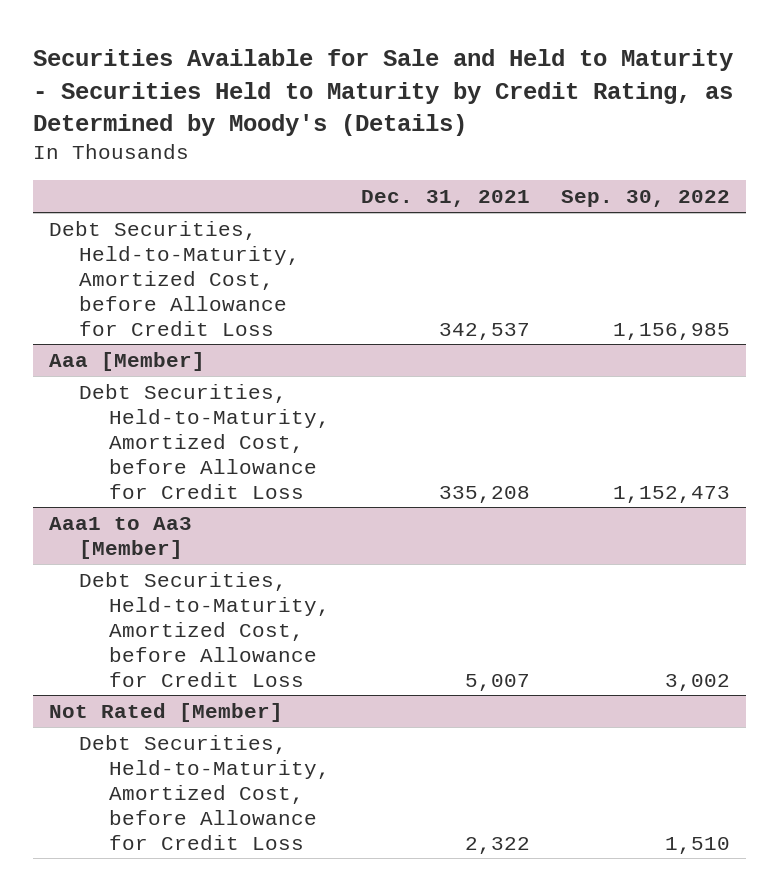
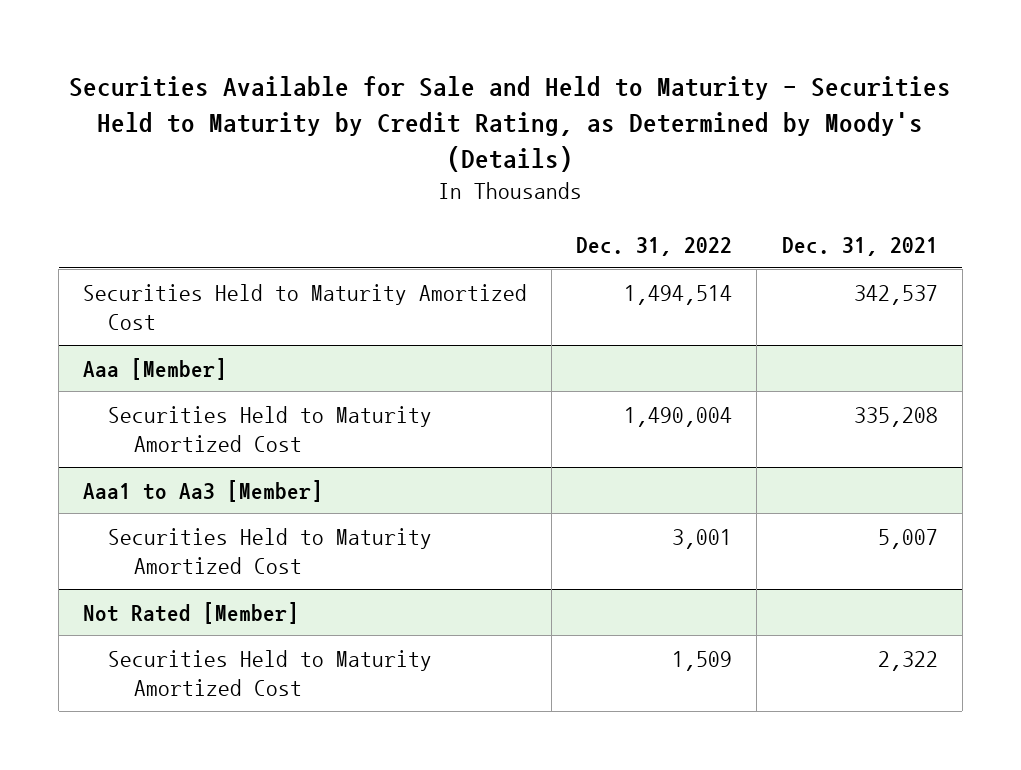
[561,190,731,208] Sep. 30, 2022 -> none
none -> [576,237,733,257] Dec. 31, 2022
[49,220,300,336] Debt Securities, Held-to-Maturity, Amortized Cost, before Allowance for Credit Loss -> [83,283,528,331] Securities Held to Maturity Amortized Cost
[78,383,330,499] Debt Securities, Held-to-Maturity, Amortized Cost, before Allowance for Credit Loss -> [108,405,433,453] Securities Held to Maturity Amortized Cost
[78,571,330,687] Debt Securities, Held-to-Maturity, Amortized Cost, before Allowance for Credit Loss -> [108,527,433,575] Securities Held to Maturity Amortized Cost
[78,734,330,850] Debt Securities, Held-to-Maturity, Amortized Cost, before Allowance for Credit Loss -> [108,649,433,697] Securities Held to Maturity Amortized Cost

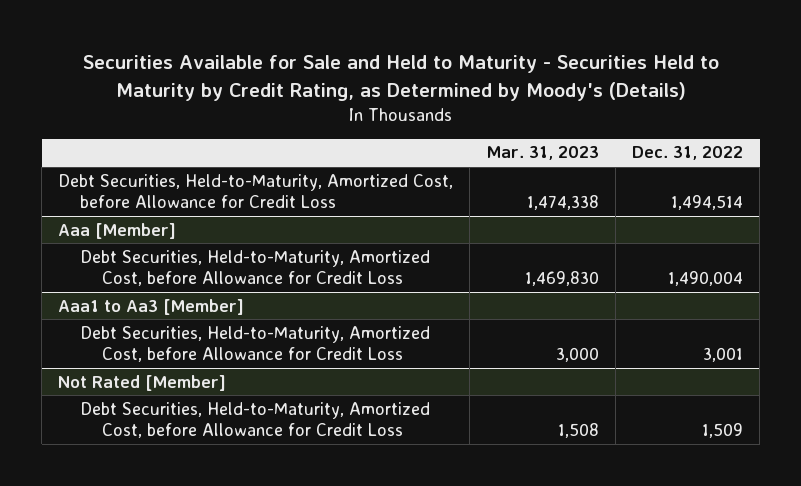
[781,237,938,257] Dec. 31, 2021 -> none
none -> [486,146,600,161] Mar. 31, 2023
[83,283,528,331] Securities Held to Maturity Amortized Cost -> [58,173,454,208] Debt Securities, Held-to-Maturity, Amortized Cost, before Allowance for Credit Loss
[108,405,433,453] Securities Held to Maturity Amortized Cost -> [80,249,431,286] Debt Securities, Held-to-Maturity, Amortized Cost, before Allowance for Credit Loss
[108,527,433,575] Securities Held to Maturity Amortized Cost -> [80,325,431,362] Debt Securities, Held-to-Maturity, Amortized Cost, before Allowance for Credit Loss
[108,649,433,697] Securities Held to Maturity Amortized Cost -> [80,401,431,438] Debt Securities, Held-to-Maturity, Amortized Cost, before Allowance for Credit Loss

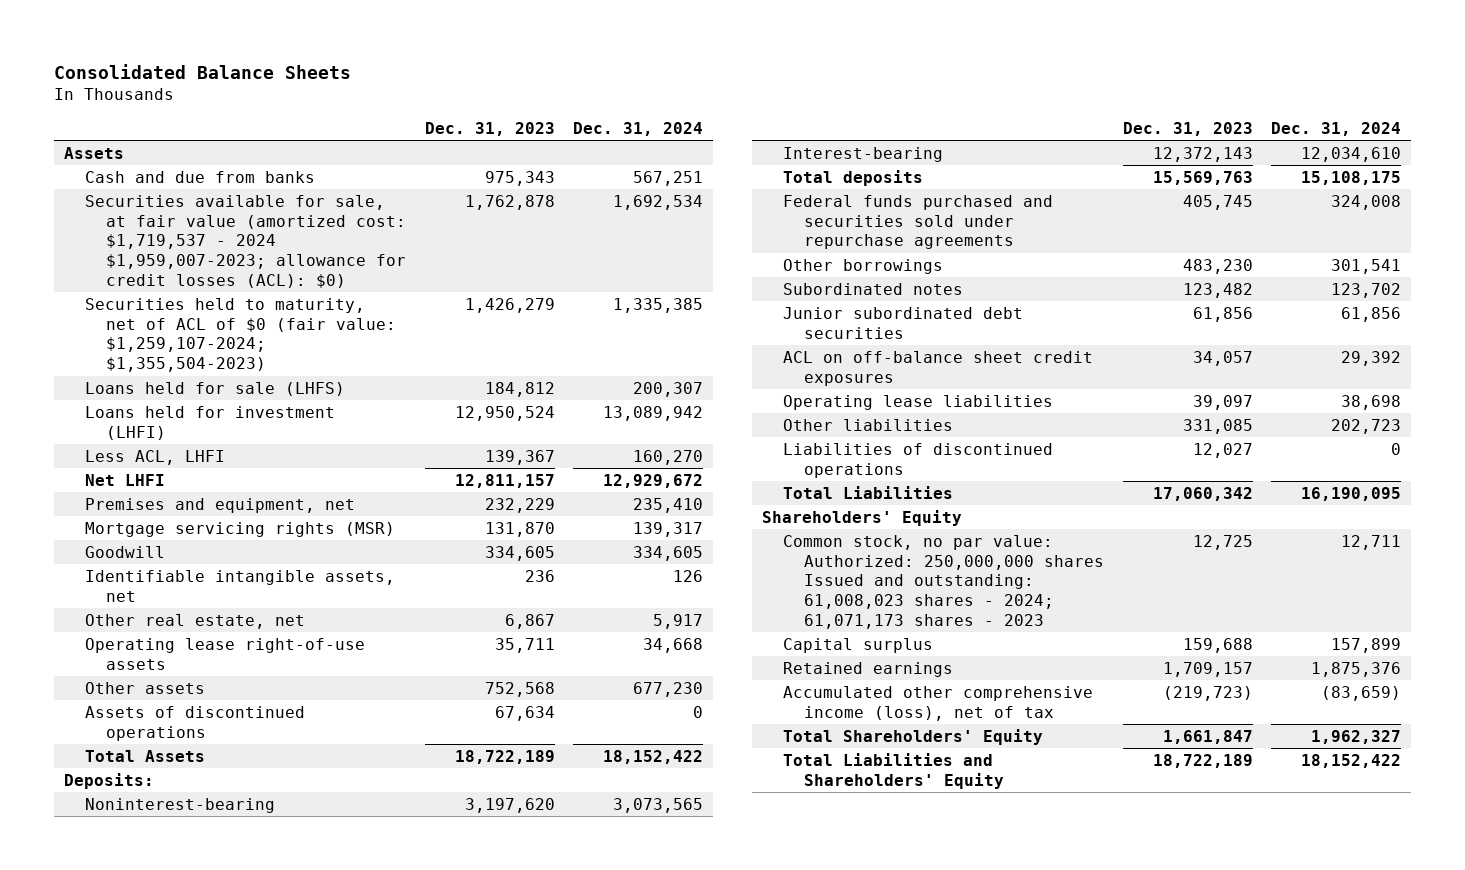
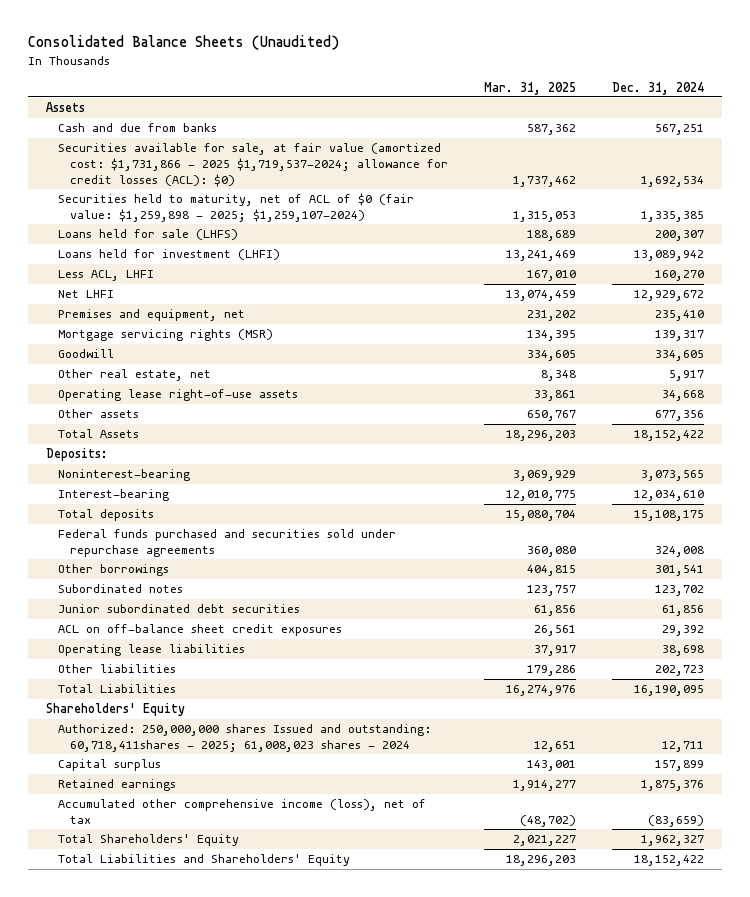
[54,63,352,79] Consolidated Balance Sheets -> [27,35,339,51] Consolidated Balance Sheets (Unaudited)
[424,121,555,136] Dec. 31, 2023 -> none
none -> [483,81,576,95] Mar. 31, 2025
[84,194,406,289] Securities available for sale, at fair value (amortized cost: $1,719,537 - 2024 $1,959,007-2023; allowance for credit losses (ACL): $0) -> [57,143,448,187] Securities available for sale, at fair value (amortized cost: $1,731,866 - 2025 $1,719,537-2024; allowance for credit losses (ACL): $0)
[84,297,396,373] Securities held to maturity, net of ACL of $0 (fair value: $1,259,107-2024; $1,355,504-2023) -> [57,193,414,223] Securities held to maturity, net of ACL of $0 (fair value: $1,259,898 - 2025; $1,259,107-2024)
[84,569,395,602] Identifiable intangible assets, net -> none
[84,705,305,741] Assets of discontinued operations -> none
[633,681,704,697] 677,230 -> [655,410,705,422] 677,356
[782,442,1053,478] Liabilities of discontinued operations -> none
[782,534,1104,630] Common stock, no par value: Authorized: 250,000,000 shares Issued and outstanding: 61,008,023 shares - 2024; 61,071,173 shares - 2023 -> [57,724,431,753] Authorized: 250,000,000 shares Issued and outstanding: 60,718,411shares - 2025; 61,008,023 shares - 2024

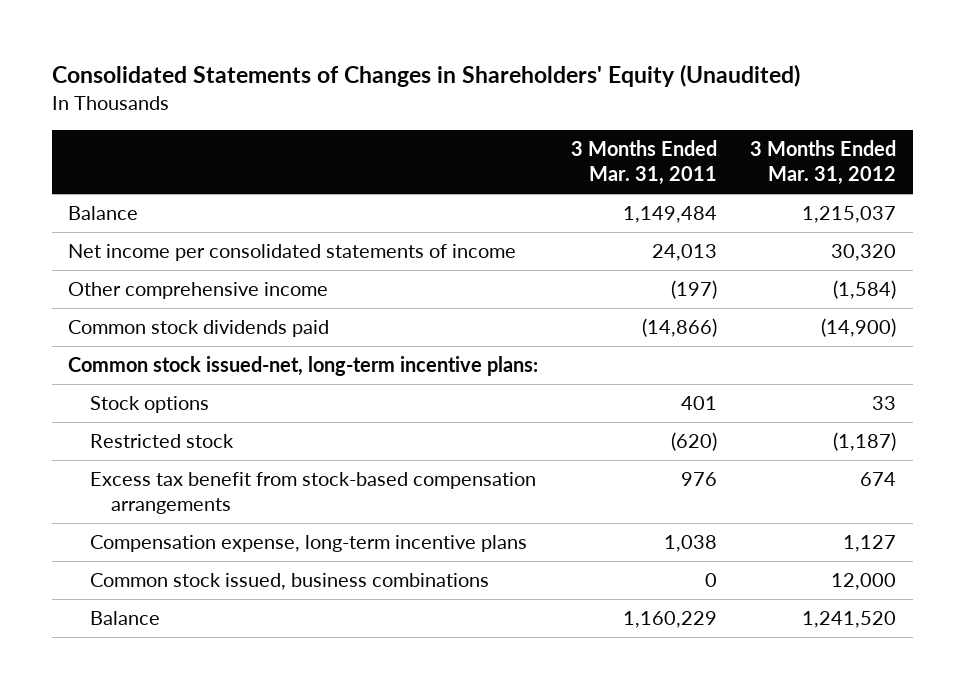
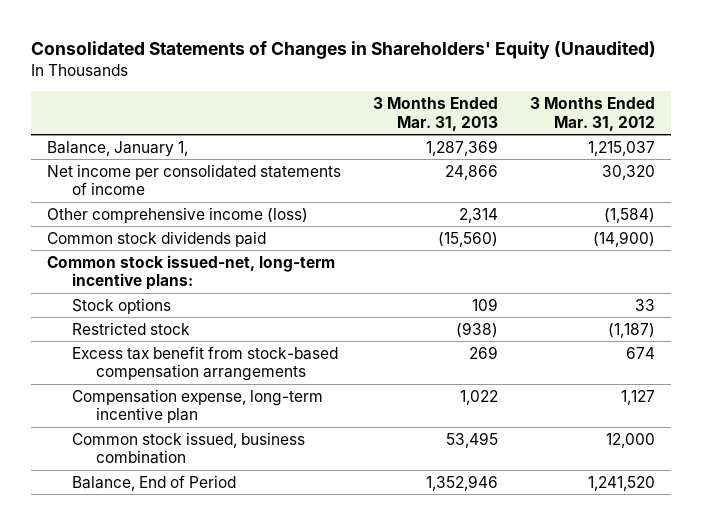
[571,140,718,186] 3 Months Ended Mar. 31, 2011 -> none
none -> [373,96,499,131] 3 Months Ended Mar. 31, 2013
[68,206,139,221] Balance -> [47,140,189,157] Balance, January 1,
[68,282,329,300] Other comprehensive income -> [47,206,309,223] Other comprehensive income (loss)
[89,535,527,553] Compensation expense, long-term incentive plans -> [71,388,323,424] Compensation expense, long-term incentive plan
[89,573,489,591] Common stock issued, business combinations -> [71,431,305,465] Common stock issued, business combination
[89,611,160,626] Balance -> [71,474,236,491] Balance, End of Period

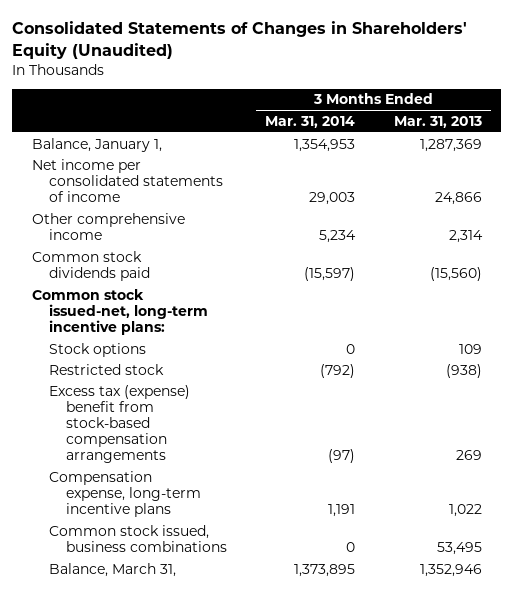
[530,96,656,131] 3 Months Ended Mar. 31, 2012 -> none
none -> [265,115,356,128] Mar. 31, 2014
[47,206,309,223] Other comprehensive income (loss) -> [31,212,185,240] Other comprehensive income
[71,345,338,382] Excess tax benefit from stock-based compensation arrangements -> [48,384,190,464] Excess tax (expense) benefit from stock-based compensation arrangements
[71,388,323,424] Compensation expense, long-term incentive plan -> [48,470,201,518] Compensation expense, long-term incentive plans
[71,431,305,465] Common stock issued, business combination -> [48,524,227,552] Common stock issued, business combinations
[71,474,236,491] Balance, End of Period -> [48,562,176,577] Balance, March 31,

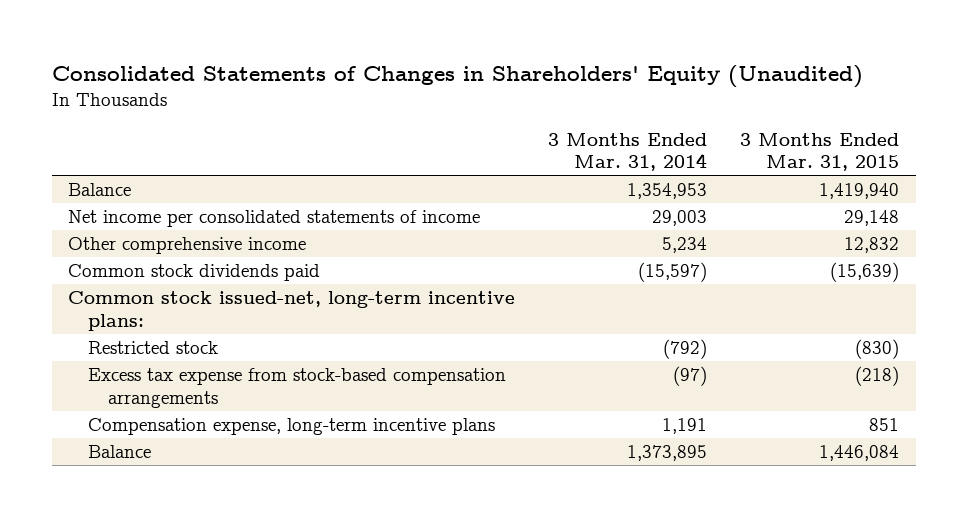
[393,115,482,128] Mar. 31, 2013 -> none
none -> [740,132,900,172] 3 Months Ended Mar. 31, 2015
[31,137,162,152] Balance, January 1, -> [68,183,132,197] Balance
[48,342,146,357] Stock options -> none
[48,384,190,464] Excess tax (expense) benefit from stock-based compensation arrangements -> [88,368,507,408] Excess tax expense from stock-based compensation arrangements
[48,524,227,552] Common stock issued, business combinations -> none
[48,562,176,577] Balance, March 31, -> [88,445,152,459] Balance

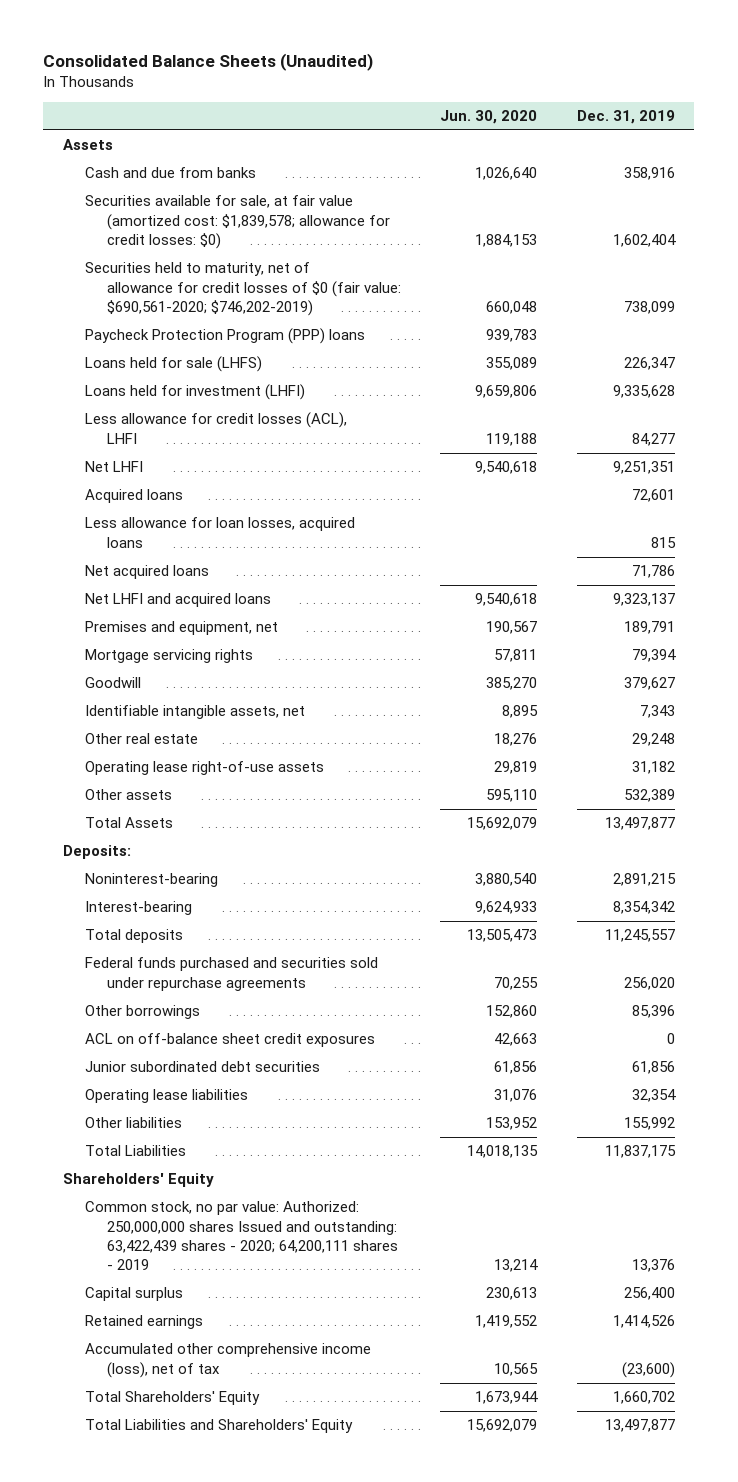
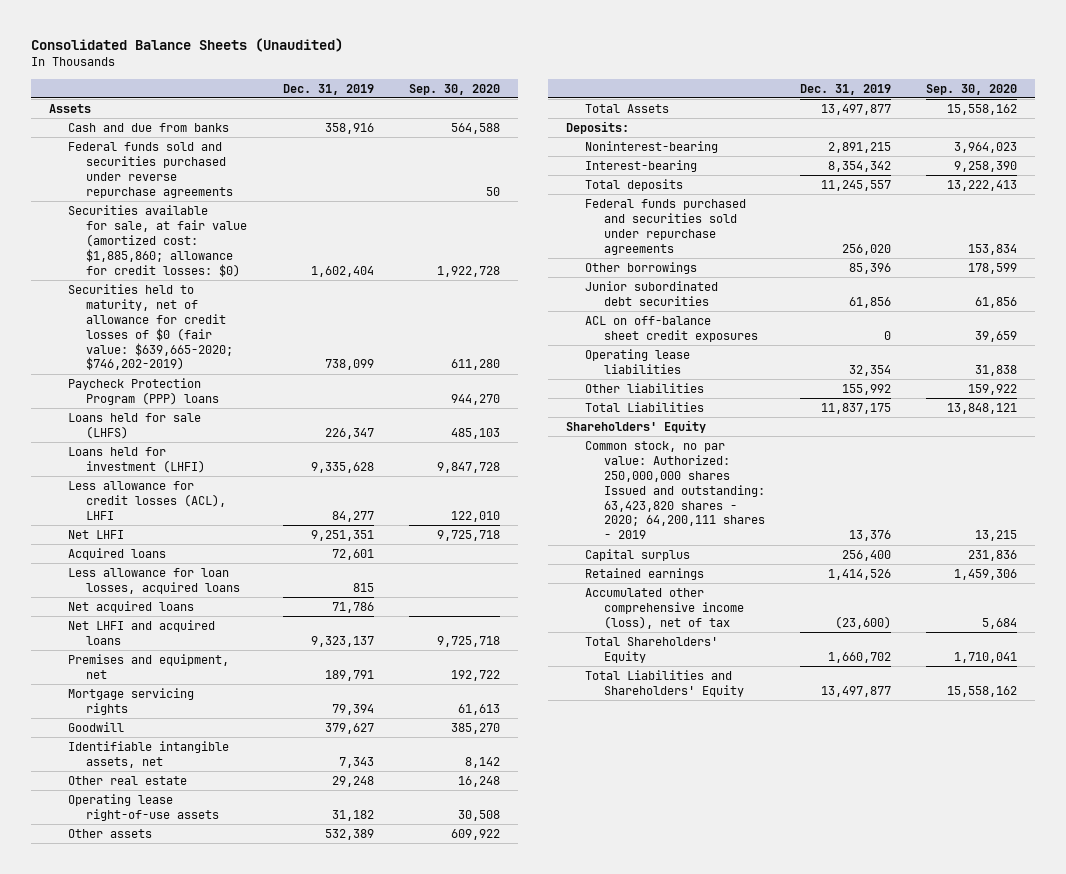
[440,110,538,125] Jun. 30, 2020 -> none
none -> [409,83,501,95] Sep. 30, 2020
none -> [67,142,234,198] Federal funds sold and securities purchased under reverse repurchase agreements
[85,195,391,250] Securities available for sale, at fair value (amortized cost: $1,839,578; allowance for credit losses: $0) -> [67,205,248,277] Securities available for sale, at fair value (amortized cost: $1,885,860; allowance for credit losses: $0)
[85,262,402,317] Securities held to maturity, net of allowance for credit losses of $0 (fair value: $690,561-2020; $746,202-2019) -> [67,284,234,371] Securities held to maturity, net of allowance for credit losses of $0 (fair value: $639,665-2020; $746,202-2019)
[85,1033,376,1048] ACL on off-balance sheet credit exposures -> [584,316,758,342] ACL on off-balance sheet credit exposures
[85,1201,399,1271] Common stock, no par value: Authorized: 250,000,000 shares Issued and outstanding: 63,422,439 shares - 2020; 64,200,111 shares - 2019 -> [584,441,765,540] Common stock, no par value: Authorized: 250,000,000 shares Issued and outstanding: 63,423,820 shares - 2020; 64,200,111 shares - 2019

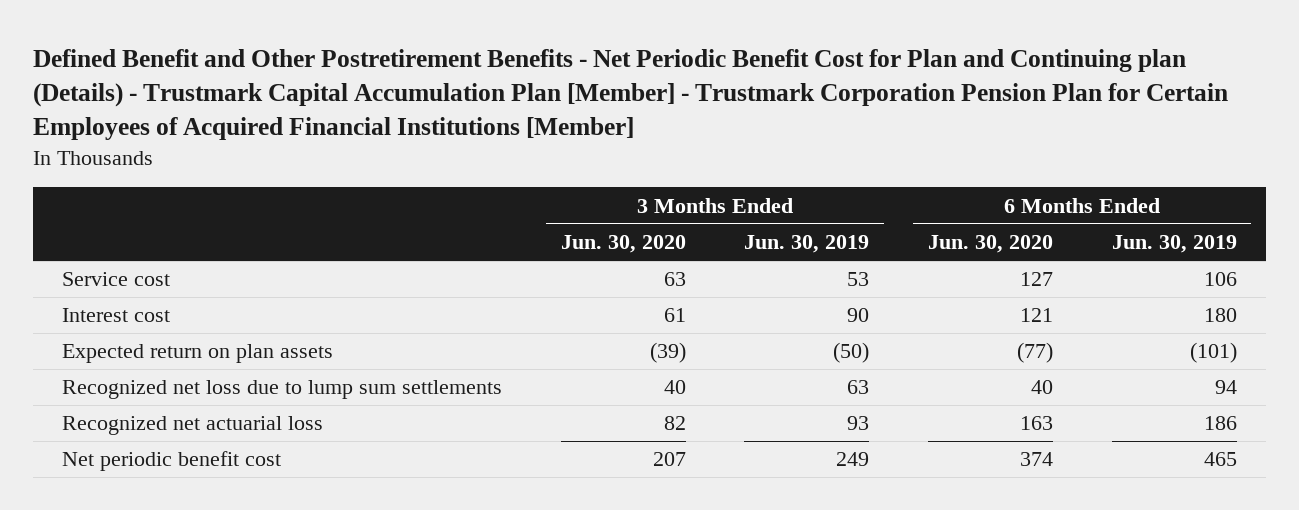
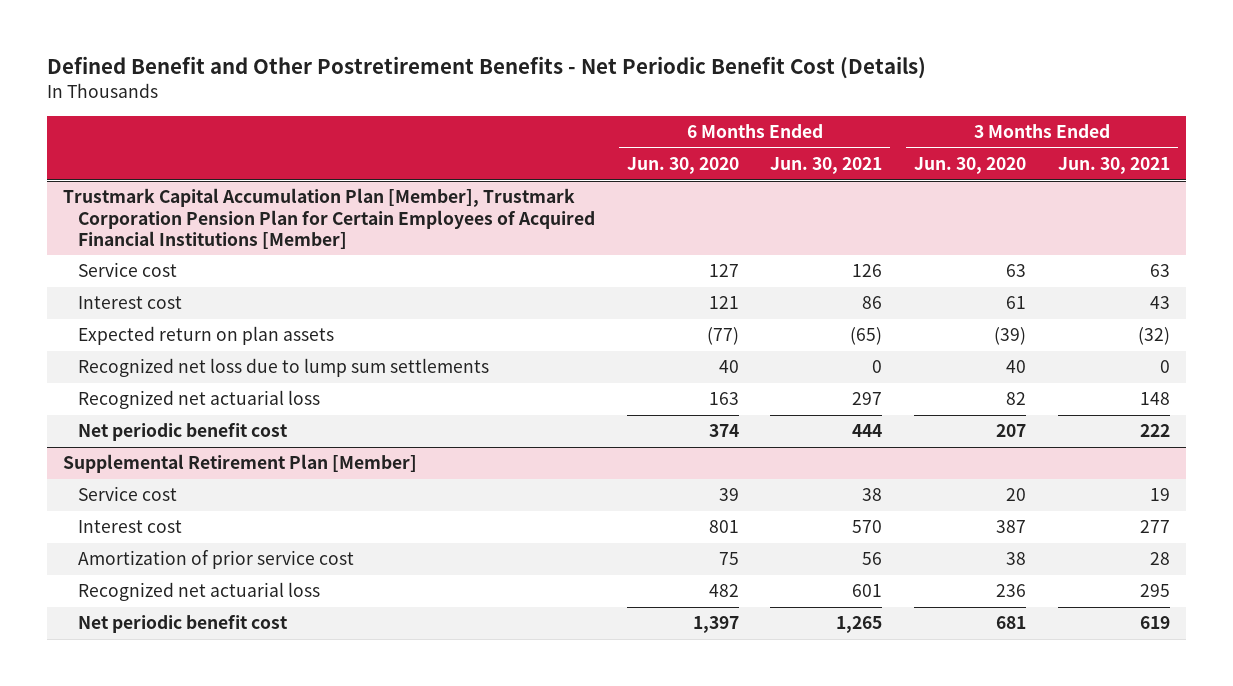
[32,48,1228,141] Defined Benefit and Other Postretirement Benefits - Net Periodic Benefit Cost for Plan and Continuing plan (Details) - Trustmark Capital Accumulation Plan [Member] - Trustmark Corporation Pension Plan for Certain Employees of Acquired Financial Institutions [Member] -> [46,56,926,80] Defined Benefit and Other Postretirement Benefits - Net Periodic Benefit Cost (Details)
[744,234,870,253] Jun. 30, 2019 -> none
[1111,234,1237,253] Jun. 30, 2019 -> none
none -> [770,157,883,175] Jun. 30, 2021
none -> [1057,157,1170,175] Jun. 30, 2021
none -> [62,188,595,249] Trustmark Capital Accumulation Plan [Member], Trustmark Corporation Pension Plan for Certain Employees of Acquired Financial Institutions [Member]
none -> [62,454,417,474] Supplemental Retirement Plan [Member]
none -> [77,486,177,502] Service cost
none -> [77,520,182,534] Interest cost
none -> [77,550,354,570] Amortization of prior service cost
none -> [77,582,320,602] Recognized net actuarial loss
none -> [77,614,288,634] Net periodic benefit cost

